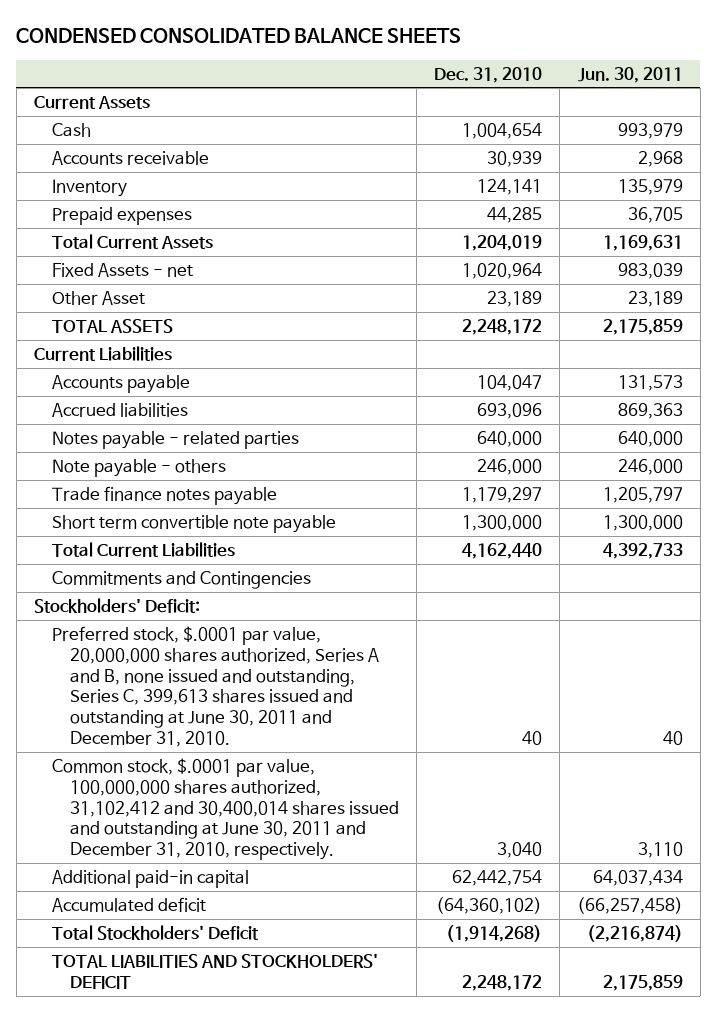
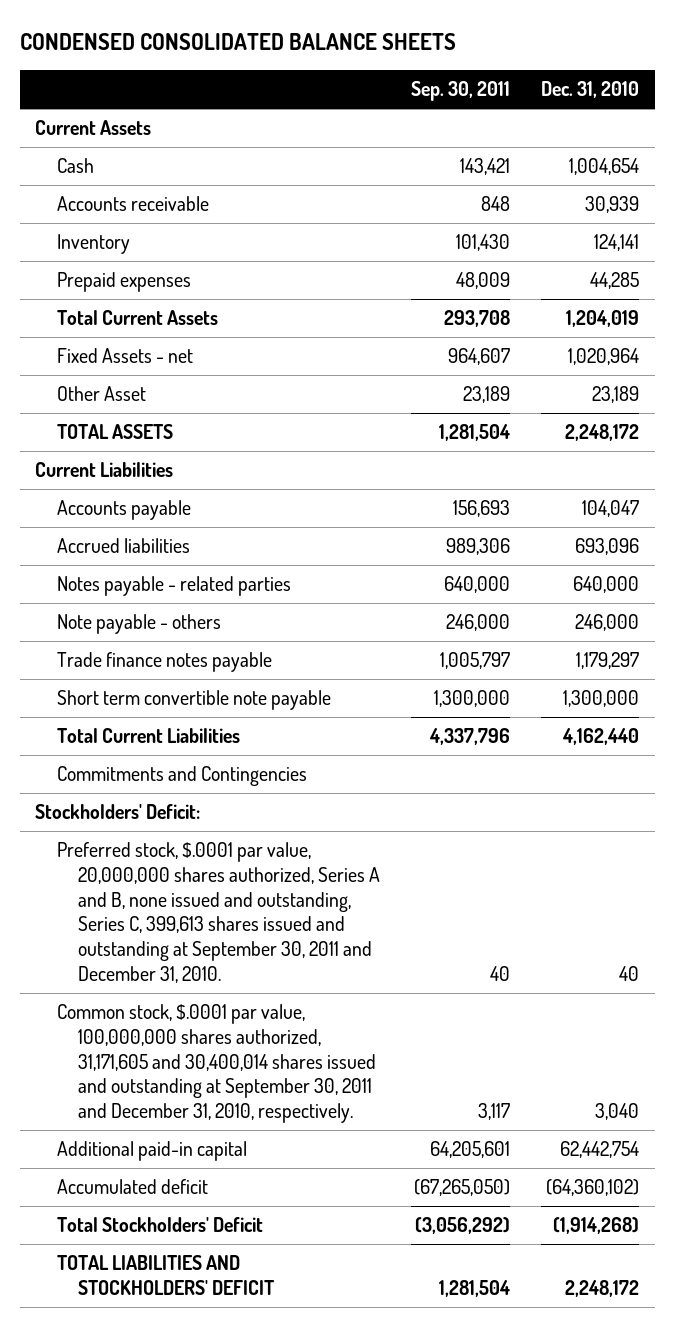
[577,66,683,83] Jun. 30, 2011 -> none
none -> [411,80,511,101] Sep. 30, 2011
[51,626,379,748] Preferred stock, $.0001 par value, 20,000,000 shares authorized, Series A and B, none issued and outstanding, Series C, 399,613 shares issued and outstanding at June 30, 2011 and December 31, 2010. -> [56,842,381,983] Preferred stock, $.0001 par value, 20,000,000 shares authorized, Series A and B, none issued and outstanding, Series C, 399,613 shares issued and outstanding at September 30, 2011 and December 31, 2010.
[51,758,399,861] Common stock, $.0001 par value, 100,000,000 shares authorized, 31,102,412 and 30,400,014 shares issued and outstanding at June 30, 2011 and December 31, 2010, respectively. -> [56,1004,377,1123] Common stock, $.0001 par value, 100,000,000 shares authorized, 31,171,605 and 30,400,014 shares issued and outstanding at September 30, 2011 and December 31, 2010, respectively.

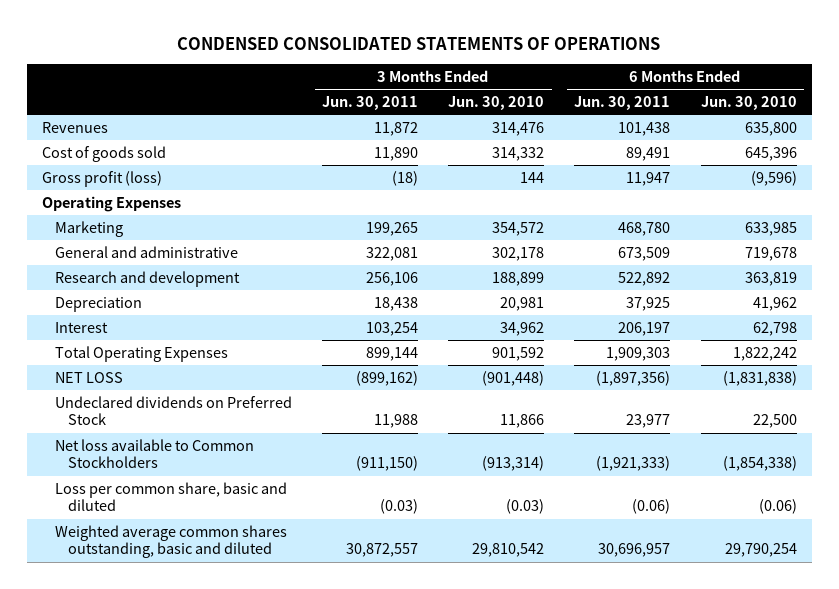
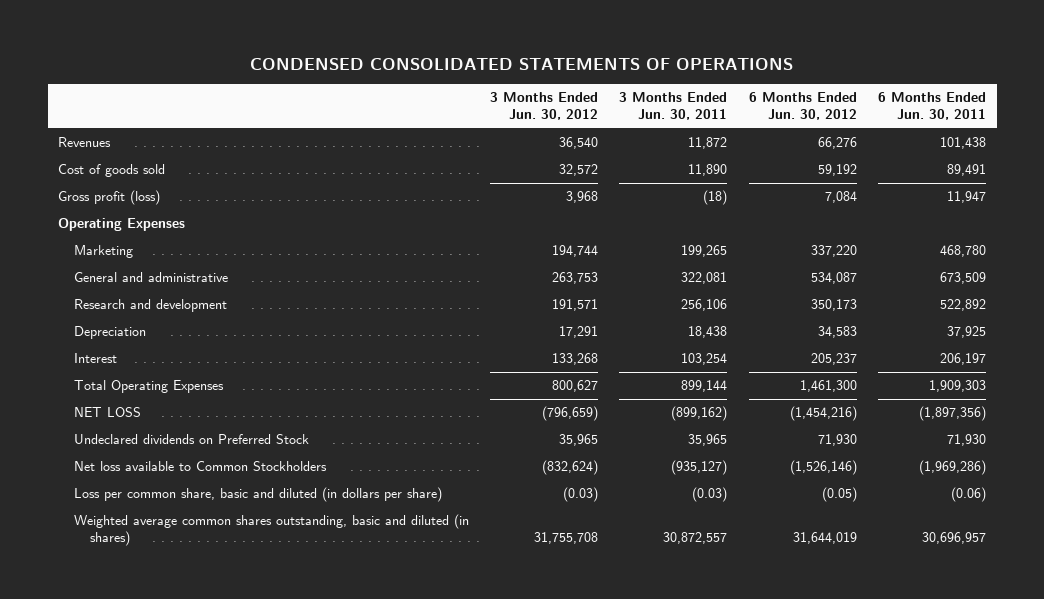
[448,96,545,111] Jun. 30, 2010 -> none
[700,96,797,111] Jun. 30, 2010 -> none
none -> [490,92,599,121] 3 Months Ended Jun. 30, 2012
none -> [748,92,857,121] 6 Months Ended Jun. 30, 2012
[374,414,419,429] 11,988 -> [688,434,728,447] 35,965
[626,414,671,429] 23,977 -> [946,434,986,447] 71,930
[356,456,419,472] (911,150) -> [671,460,728,476] (935,127)
[596,456,671,472] (1,921,333) -> [918,460,986,476] (1,969,286)
[54,481,287,512] Loss per common share, basic and diluted -> [73,487,442,503] Loss per common share, basic and diluted (in dollars per share)
[54,524,287,559] Weighted average common shares outstanding, basic and diluted -> [73,514,469,547] Weighted average common shares outstanding, basic and diluted (in shares)

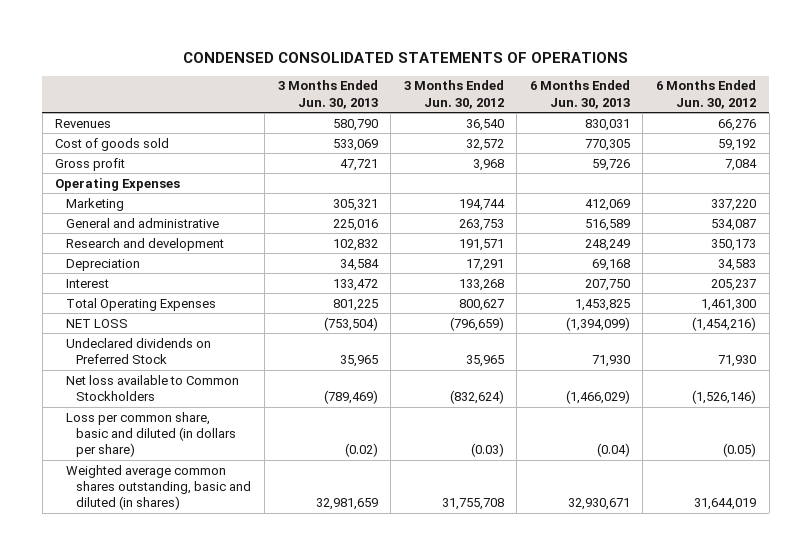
[619,92,728,121] 3 Months Ended Jun. 30, 2011 -> none
[877,92,986,121] 6 Months Ended Jun. 30, 2011 -> none
none -> [277,80,378,109] 3 Months Ended Jun. 30, 2013
none -> [529,80,630,109] 6 Months Ended Jun. 30, 2013
[58,190,161,206] Gross profit (loss) -> [55,157,126,171] Gross profit

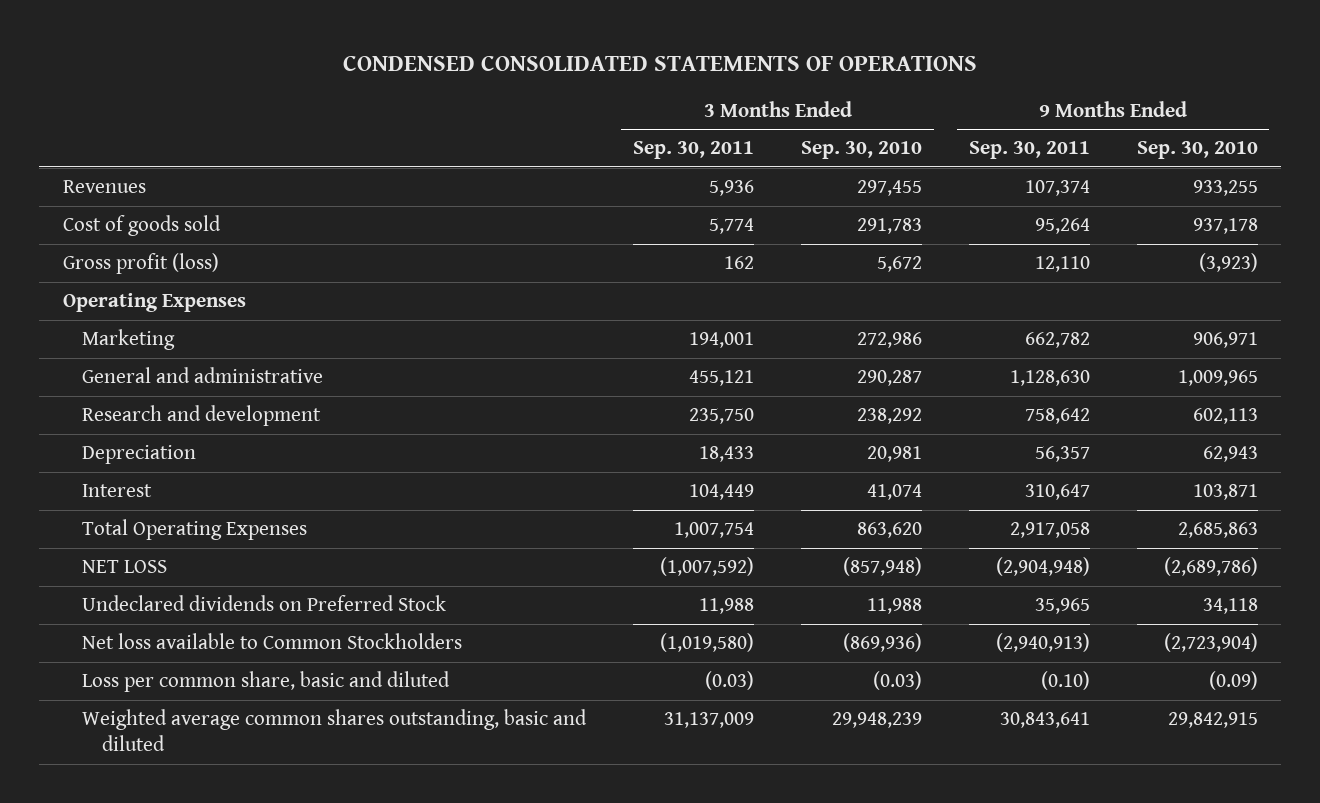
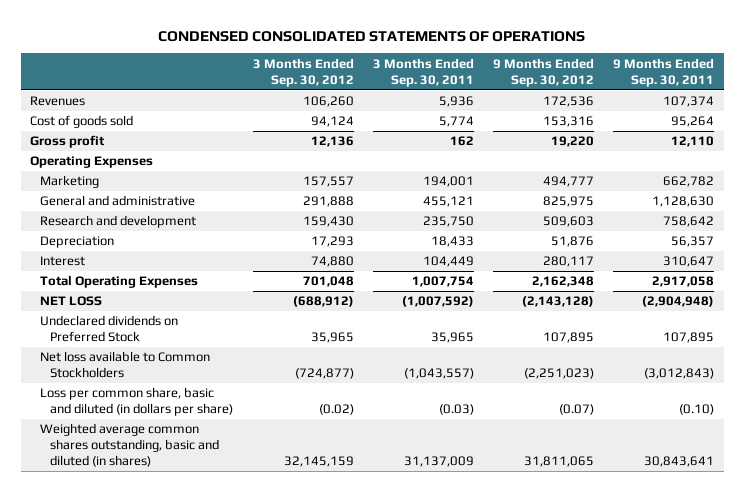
[801,141,923,160] Sep. 30, 2010 -> none
[1136,141,1258,160] Sep. 30, 2010 -> none
none -> [252,57,354,87] 3 Months Ended Sep. 30, 2012
none -> [493,57,595,87] 9 Months Ended Sep. 30, 2012
[62,253,219,275] Gross profit (loss) -> [30,135,106,149] Gross profit
[699,598,755,615] 11,988 -> [430,332,474,344] 35,965
[1034,598,1090,615] 35,965 -> [663,332,715,344] 107,895
[660,633,755,653] (1,019,580) -> [403,368,474,380] (1,043,557)
[995,633,1090,653] (2,940,913) -> [644,368,715,380] (3,012,843)
[82,671,451,693] Loss per common share, basic and diluted -> [40,387,234,417] Loss per common share, basic and diluted (in dollars per share)
[82,709,588,752] Weighted average common shares outstanding, basic and diluted -> [40,423,220,468] Weighted average common shares outstanding, basic and diluted (in shares)

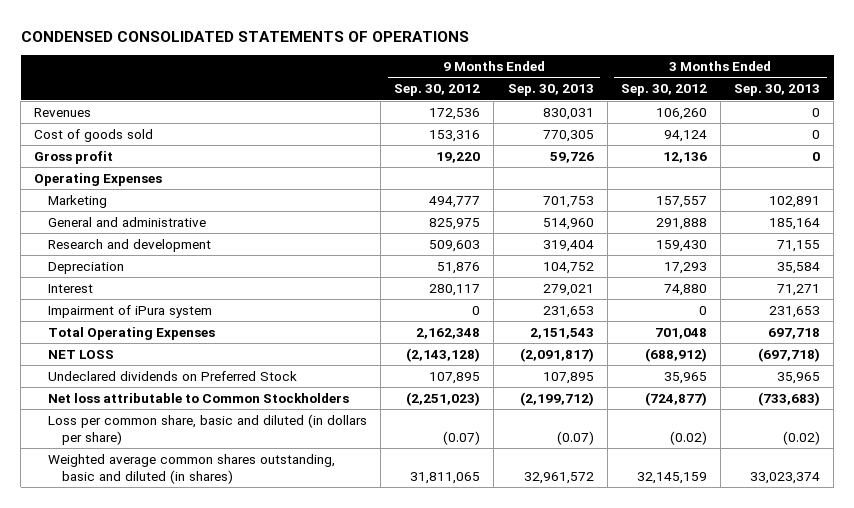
[372,57,474,87] 3 Months Ended Sep. 30, 2011 -> none
[613,57,715,87] 9 Months Ended Sep. 30, 2011 -> none
none -> [507,84,594,97] Sep. 30, 2013
none -> [734,84,821,97] Sep. 30, 2013
none -> [48,304,213,318] Impairment of iPura system
[40,351,211,379] Net loss available to Common Stockholders -> [48,392,350,403] Net loss attributable to Common Stockholders

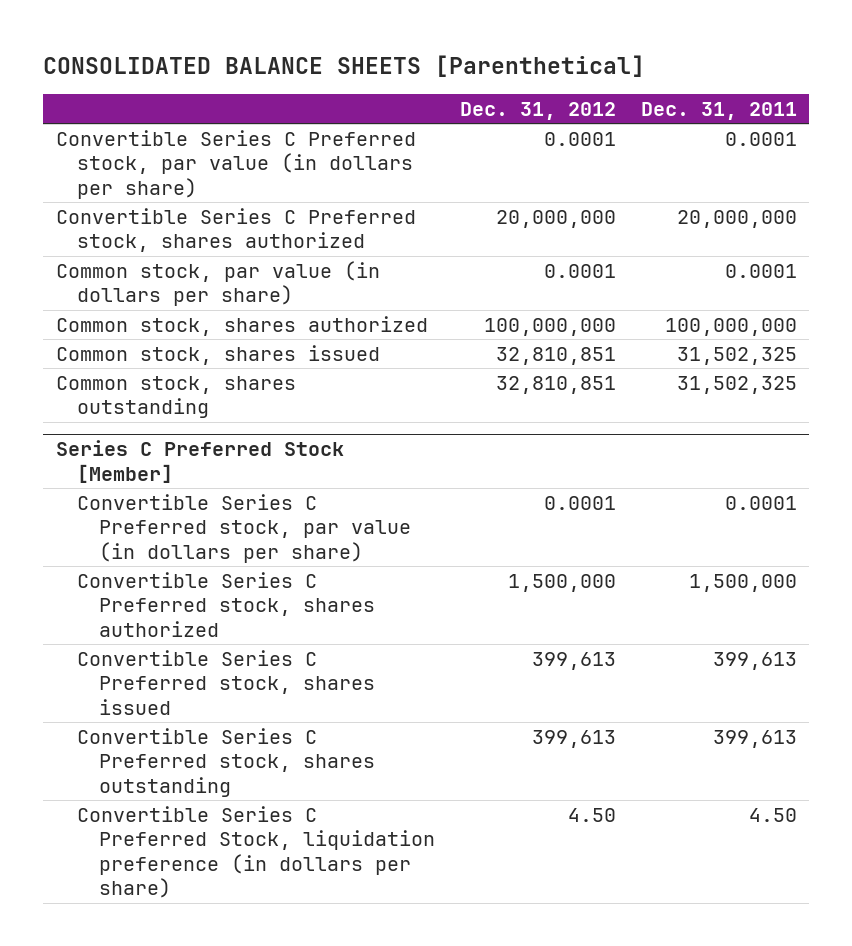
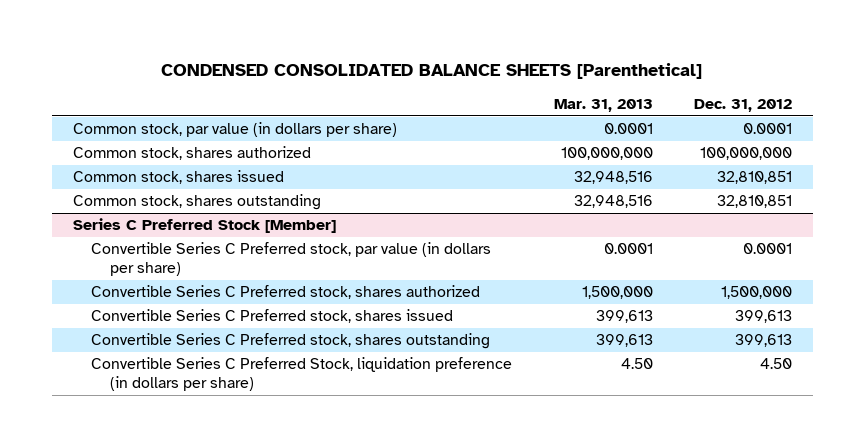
[43,55,646,78] CONSOLIDATED BALANCE SHEETS [Parenthetical] -> [161,63,703,80] CONDENSED CONSOLIDATED BALANCE SHEETS [Parenthetical]
[640,101,797,120] Dec. 31, 2011 -> none
none -> [553,99,653,113] Mar. 31, 2013
[55,129,416,199] Convertible Series C Preferred stock, par value (in dollars per share) -> none
[55,207,416,253] Convertible Series C Preferred stock, shares authorized -> none

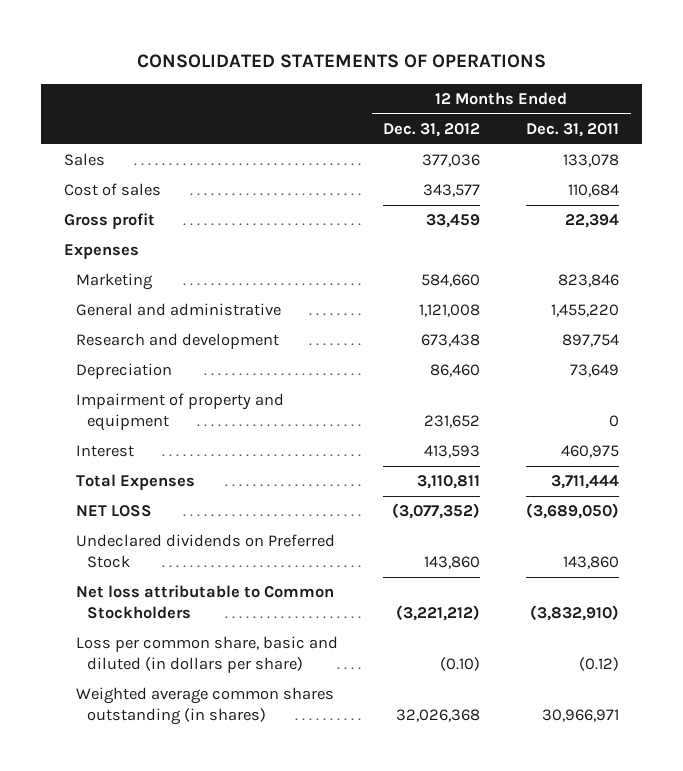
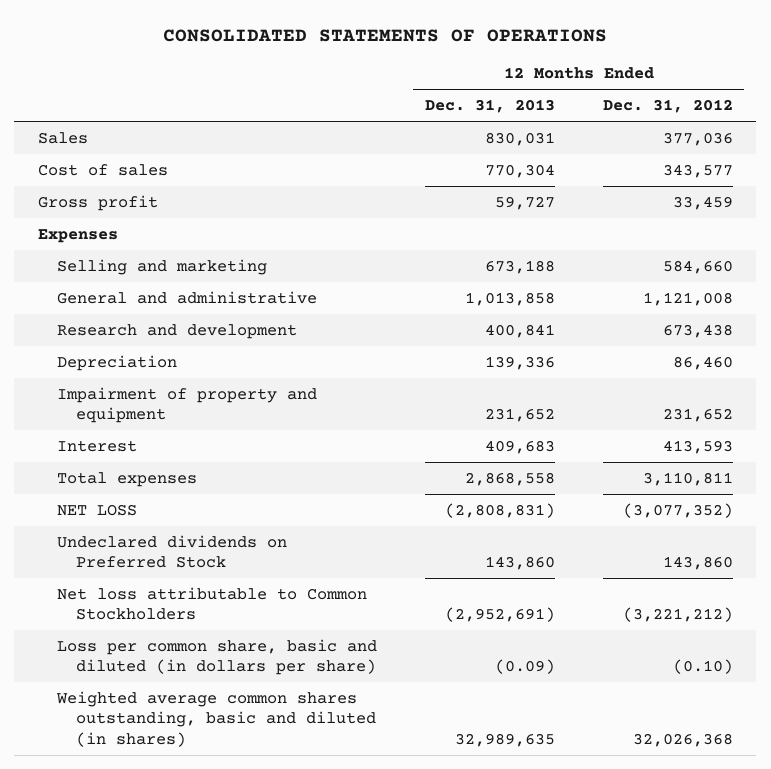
[526,123,620,138] Dec. 31, 2011 -> none
none -> [424,99,555,114] Dec. 31, 2013
[75,273,153,291] Marketing -> [57,258,268,275] Selling and marketing
[75,474,195,491] Total Expenses -> [57,471,198,487] Total expenses
[75,687,334,726] Weighted average common shares outstanding (in shares) -> [56,690,376,747] Weighted average common shares outstanding, basic and diluted (in shares)

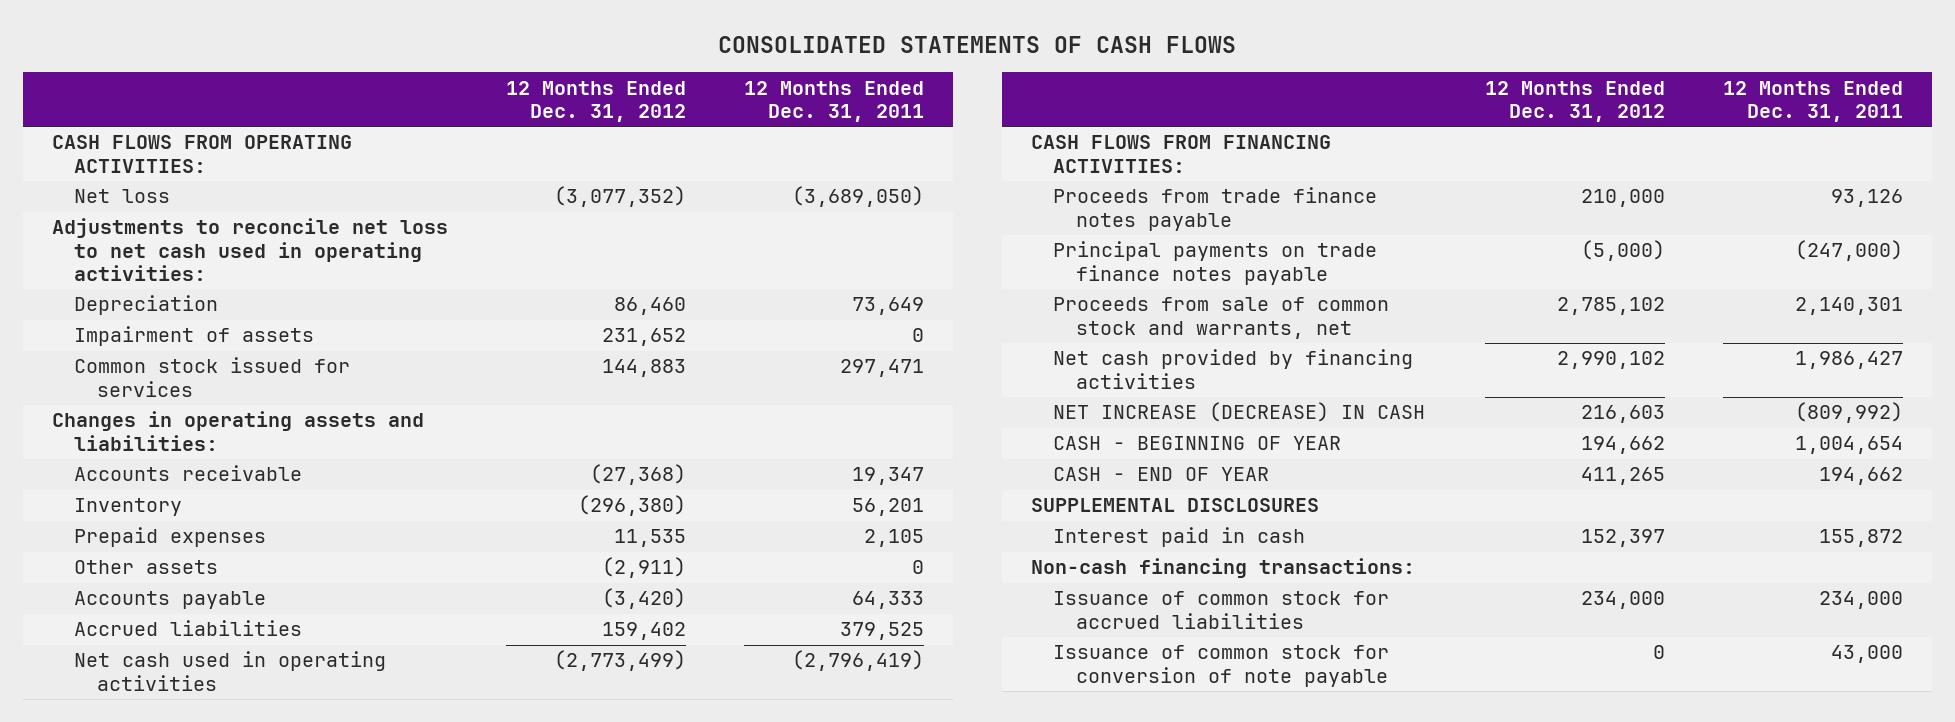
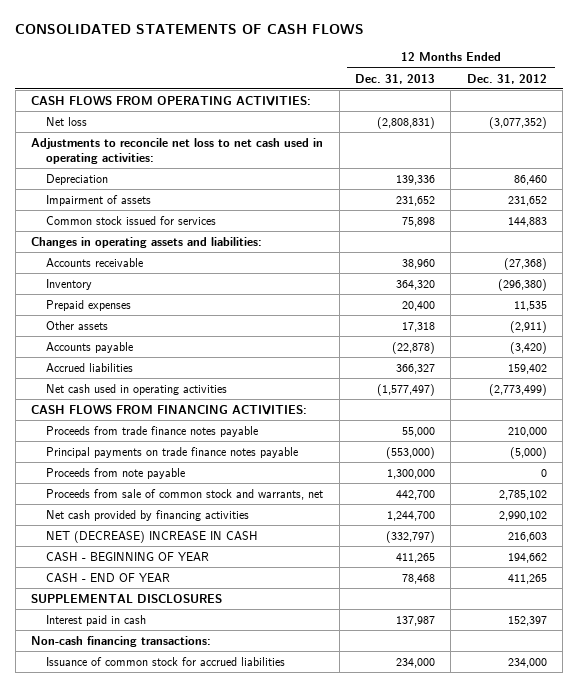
[744,80,925,123] 12 Months Ended Dec. 31, 2011 -> none
none -> [355,73,436,84] Dec. 31, 2013
none -> [46,467,186,479] Proceeds from note payable
[1053,402,1426,423] NET INCREASE (DECREASE) IN CASH -> [46,530,259,543] NET (DECREASE) INCREASE IN CASH
[1053,645,1390,687] Issuance of common stock for conversion of note payable -> none

